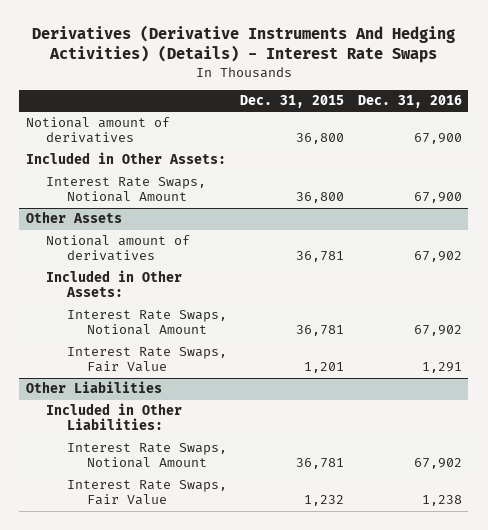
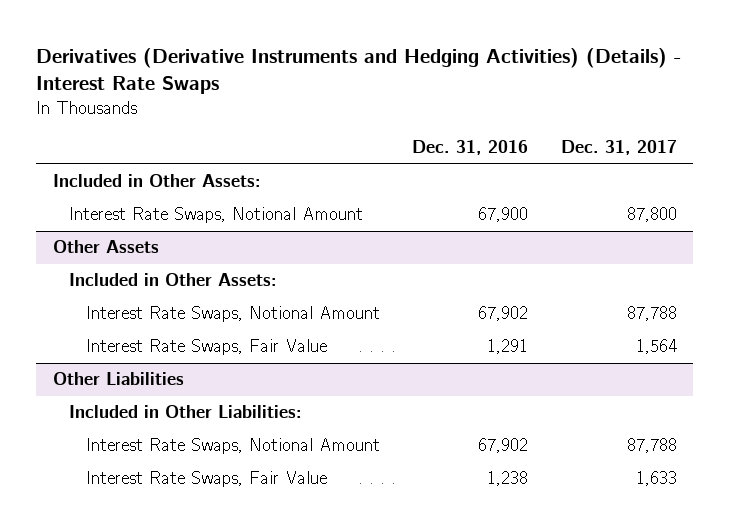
[31,25,455,64] Derivatives (Derivative Instruments And Hedging Activities) (Details) - Interest Rate Swaps -> [36,48,682,95] Derivatives (Derivative Instruments and Hedging Activities) (Details) - Interest Rate Swaps
[240,95,345,109] Dec. 31, 2015 -> none
none -> [560,140,677,156] Dec. 31, 2017
[25,117,170,144] Notional amount of derivatives -> none
[46,235,191,262] Notional amount of derivatives -> none

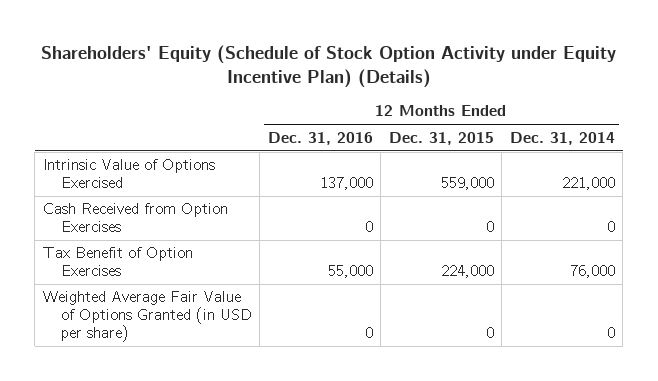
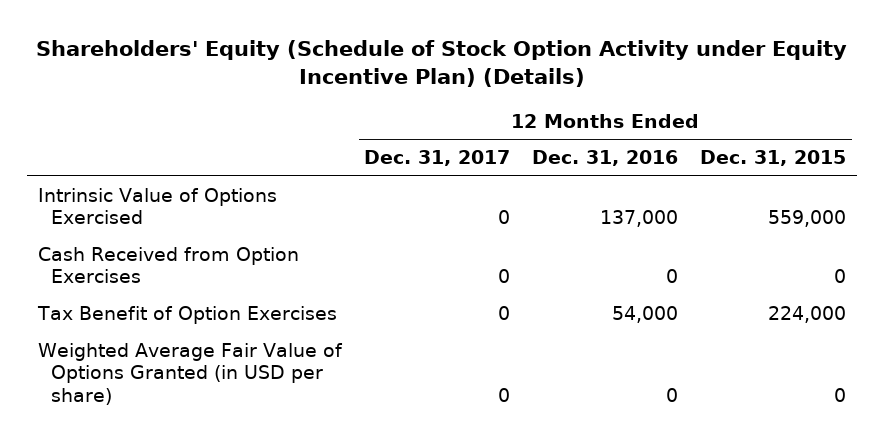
[509,131,615,145] Dec. 31, 2014 -> none
none -> [364,150,511,167] Dec. 31, 2017
[327,265,373,279] 55,000 -> [612,305,679,323] 54,000

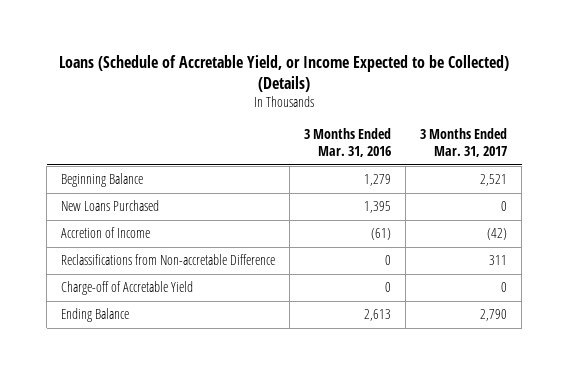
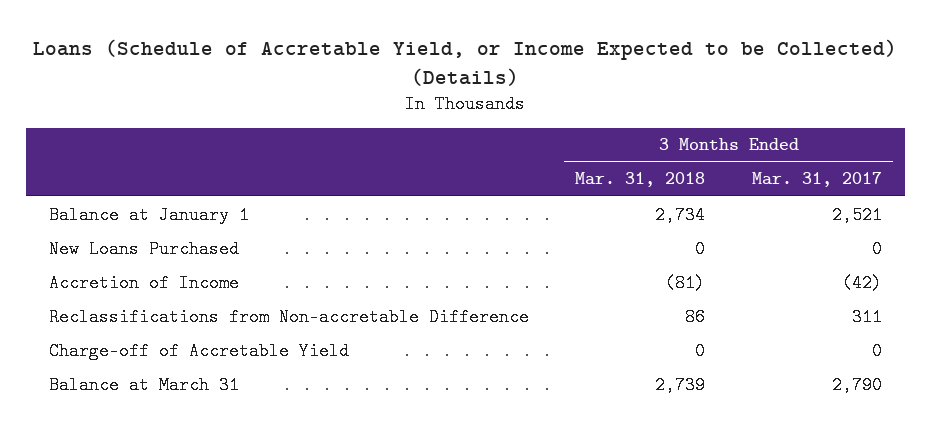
[304,127,392,157] 3 Months Ended Mar. 31, 2016 -> none
none -> [575,172,706,188] Mar. 31, 2018
[61,173,144,188] Beginning Balance -> [49,205,250,224] Balance at January 1
[61,308,130,323] Ending Balance -> [49,375,240,394] Balance at March 31

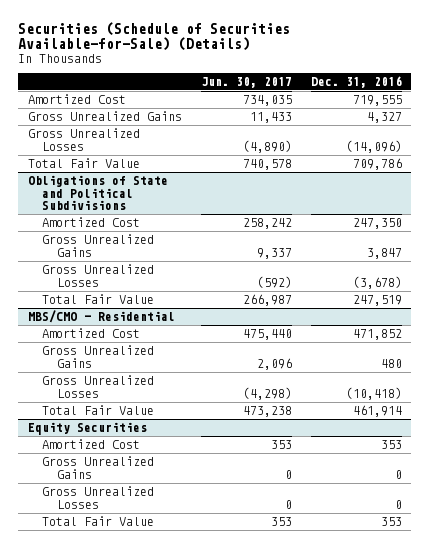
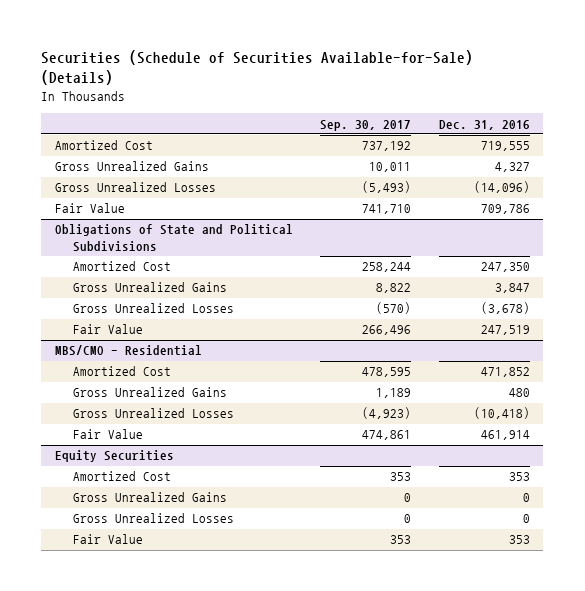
[200,76,292,88] Jun. 30, 2017 -> none
none -> [320,119,412,131] Sep. 30, 2017
[27,158,140,169] Total Fair Value -> [54,203,125,214] Fair Value
[42,294,155,305] Total Fair Value -> [73,324,144,335] Fair Value
[42,405,155,416] Total Fair Value -> [73,429,144,440] Fair Value
[42,516,155,527] Total Fair Value -> [73,534,144,545] Fair Value

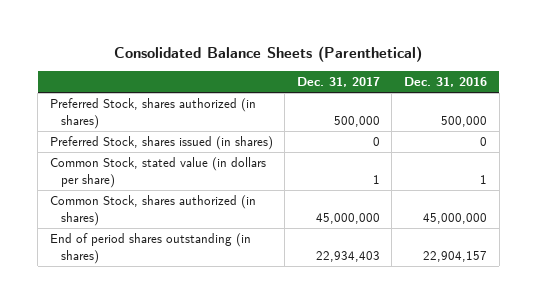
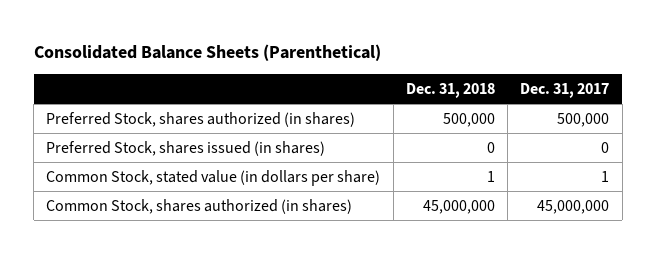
[404,77,488,88] Dec. 31, 2016 -> none
none -> [405,82,495,98] Dec. 31, 2018
[49,233,251,264] End of period shares outstanding (in shares) -> none

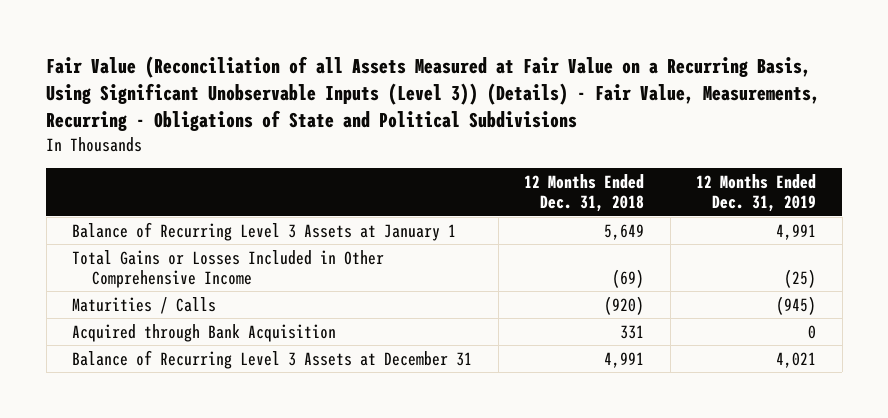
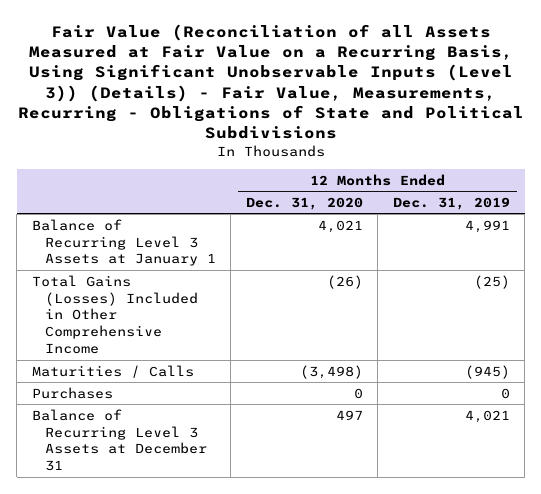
[524,173,645,213] 12 Months Ended Dec. 31, 2018 -> none
none -> [245,196,363,210] Dec. 31, 2020
[72,249,385,288] Total Gains or Losses Included in Other Comprehensive Income -> [31,274,198,354] Total Gains (Losses) Included in Other Comprehensive Income
[72,323,337,342] Acquired through Bank Acquisition -> [31,386,113,399] Purchases

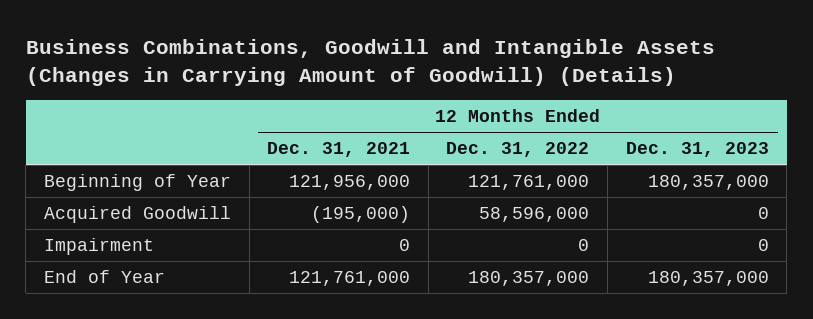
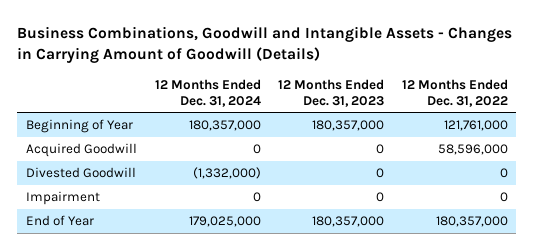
[25,39,715,87] Business Combinations, Goodwill and Intangible Assets (Changes in Carrying Amount of Goodwill) (Details) -> [17,26,513,64] Business Combinations, Goodwill and Intangible Assets - Changes in Carrying Amount of Goodwill (Details)
[267,142,411,158] Dec. 31, 2021 -> none
none -> [154,78,261,107] 12 Months Ended Dec. 31, 2024
none -> [26,167,137,179] Divested Goodwill

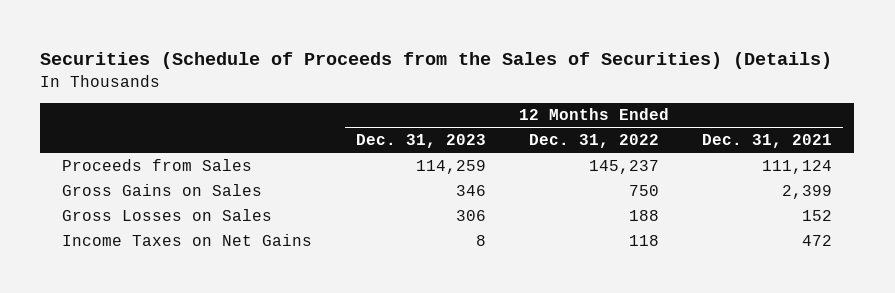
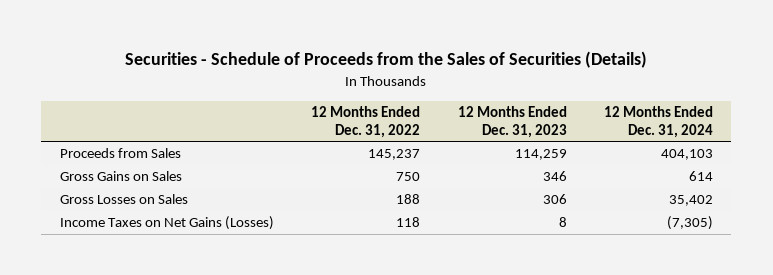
[40,52,833,70] Securities (Schedule of Proceeds from the Sales of Securities) (Details) -> [125,51,648,69] Securities - Schedule of Proceeds from the Sales of Securities (Details)
[702,134,833,149] Dec. 31, 2021 -> none
none -> [603,106,713,138] 12 Months Ended Dec. 31, 2024
[62,233,313,246] Income Taxes on Net Gains -> [60,216,275,231] Income Taxes on Net Gains (Losses)

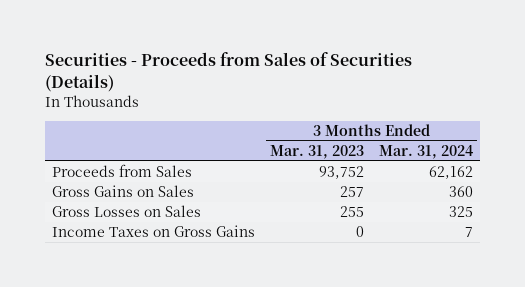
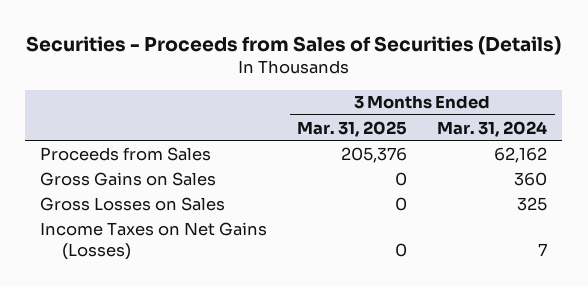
[270,144,365,159] Mar. 31, 2023 -> none
none -> [297,120,408,137] Mar. 31, 2025
[52,225,256,238] Income Taxes on Gross Gains -> [40,221,268,260] Income Taxes on Net Gains (Losses)

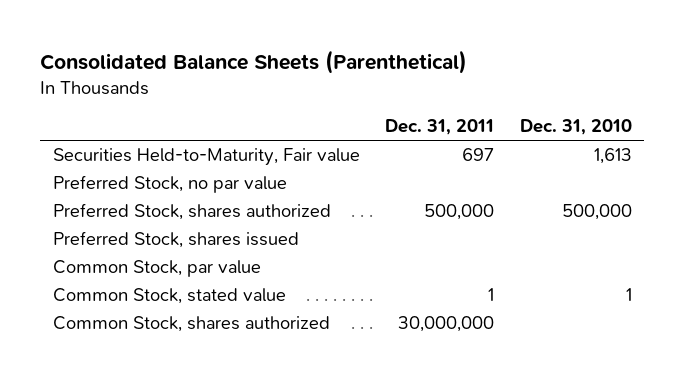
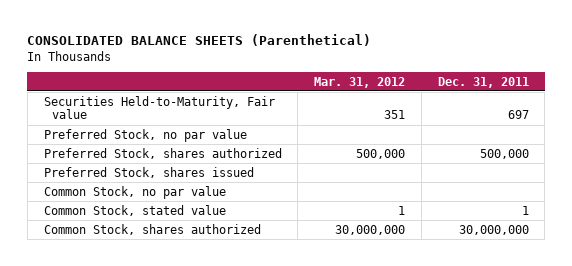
[40,49,468,74] Consolidated Balance Sheets (Parenthetical) -> [27,34,372,47] CONSOLIDATED BALANCE SHEETS (Parenthetical)
[519,119,632,136] Dec. 31, 2010 -> none
none -> [314,76,406,88] Mar. 31, 2012
[52,260,261,278] Common Stock, par value -> [43,185,226,199] Common Stock, no par value

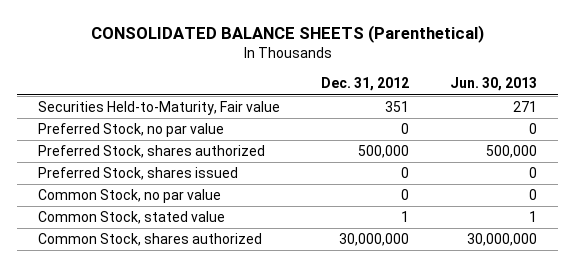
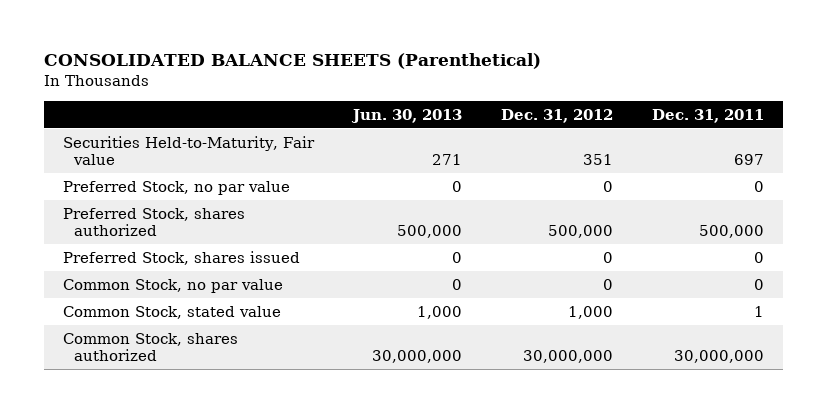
none -> [651,108,764,123] Dec. 31, 2011
[401,211,410,223] 1 -> [567,305,613,319] 1,000
[529,211,538,223] 1 -> [416,305,462,319] 1,000

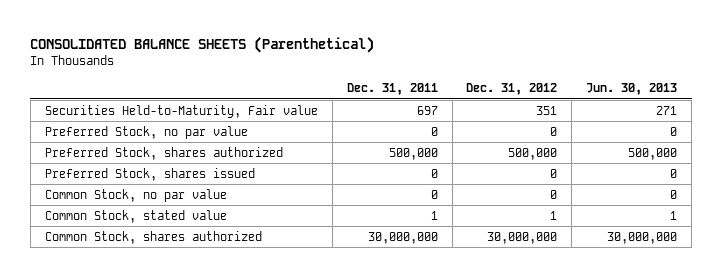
[416,305,462,319] 1,000 -> [670,210,678,220] 1
[567,305,613,319] 1,000 -> [550,210,558,220] 1

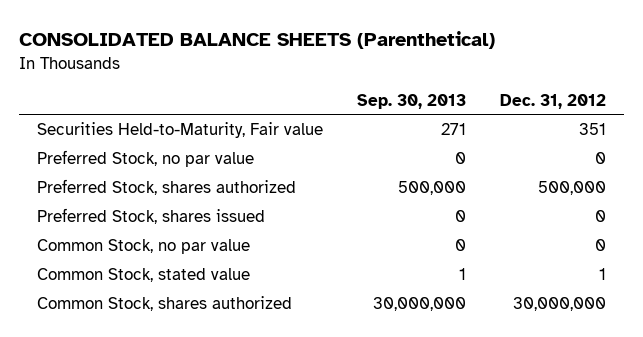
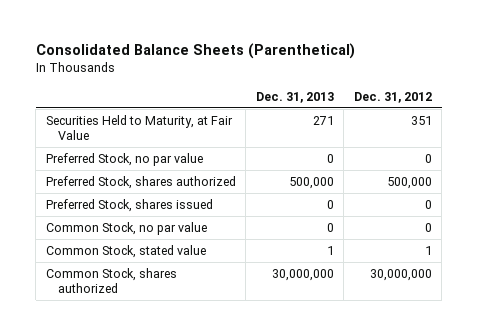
[19,30,496,49] CONSOLIDATED BALANCE SHEETS (Parenthetical) -> [35,43,355,60] Consolidated Balance Sheets (Parenthetical)
[357,93,467,109] Sep. 30, 2013 -> none
none -> [255,91,334,103] Dec. 31, 2013
[36,122,323,139] Securities Held-to-Maturity, Fair value -> [45,115,233,140] Securities Held to Maturity, at Fair Value

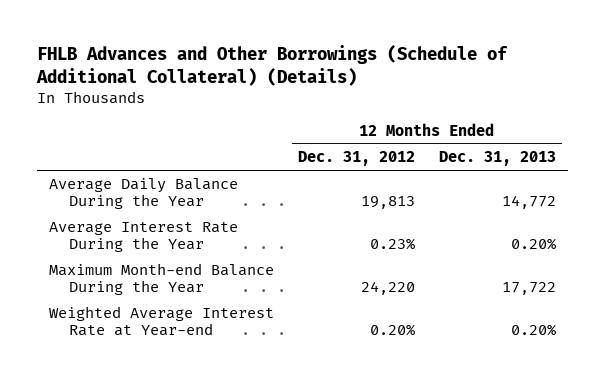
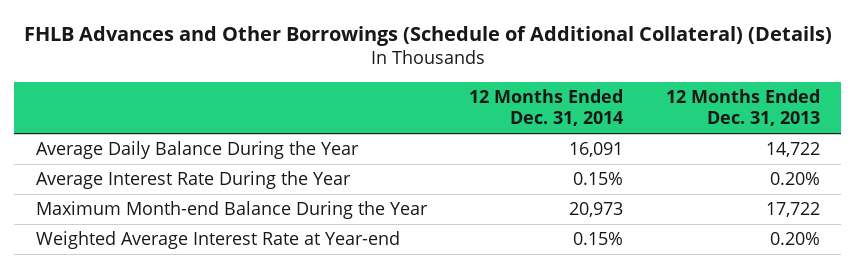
[297,151,415,167] Dec. 31, 2012 -> none
none -> [469,89,624,127] 12 Months Ended Dec. 31, 2014
[502,195,557,210] 14,772 -> [766,142,821,158] 14,722

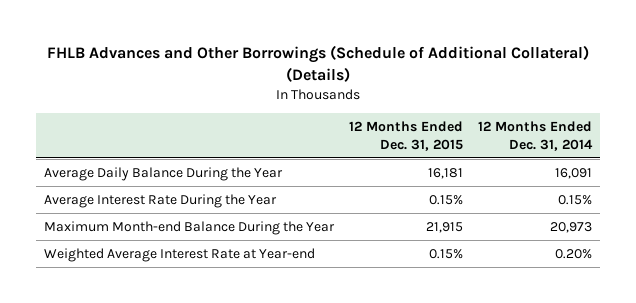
[666,89,821,127] 12 Months Ended Dec. 31, 2013 -> none
none -> [348,120,463,151] 12 Months Ended Dec. 31, 2015
[573,232,624,246] 0.15% -> [555,249,593,260] 0.20%

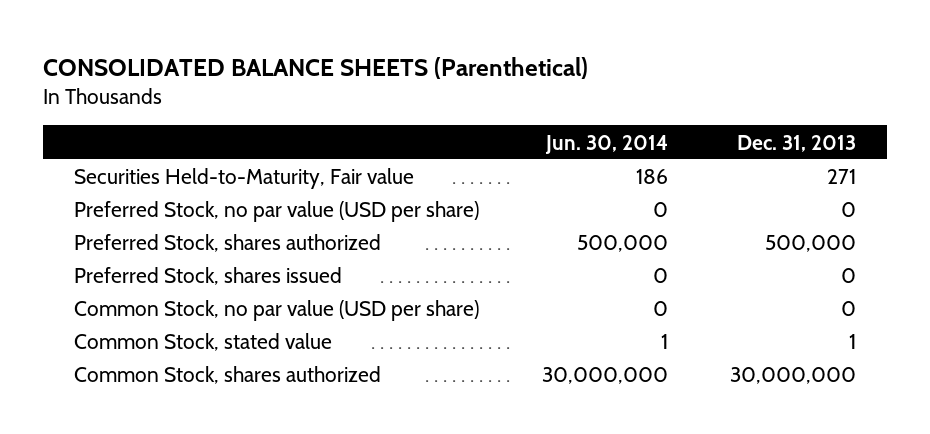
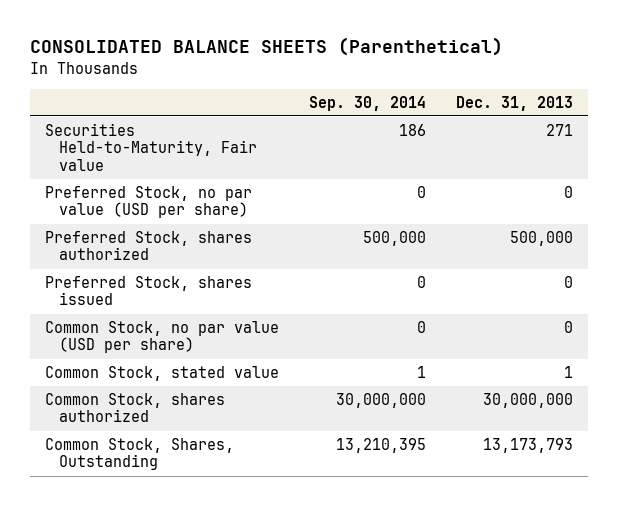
[544,134,668,154] Jun. 30, 2014 -> none
none -> [309,95,427,111] Sep. 30, 2014
none -> [44,438,234,471] Common Stock, Shares, Outstanding

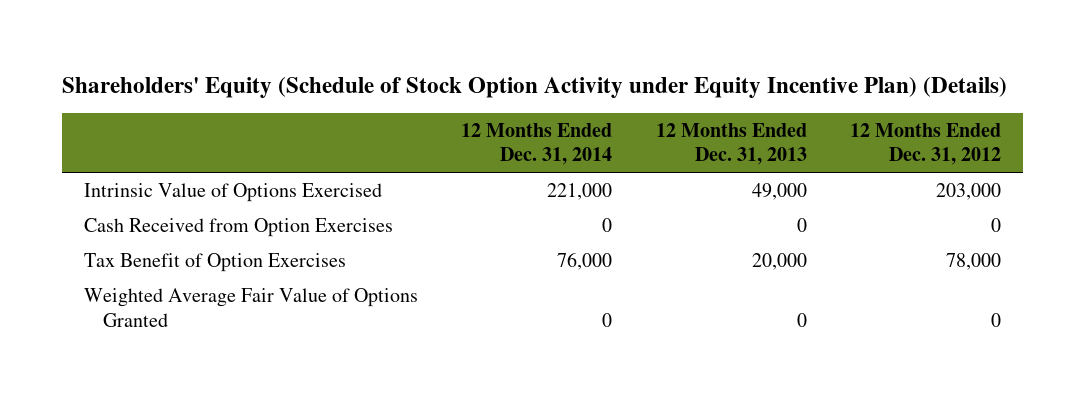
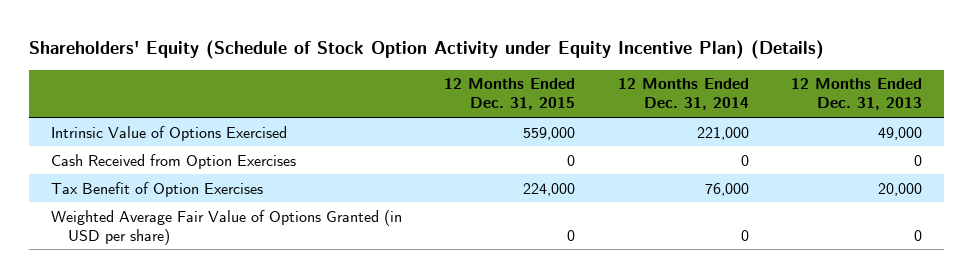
[850,122,1002,166] 12 Months Ended Dec. 31, 2012 -> none
none -> [444,78,576,111] 12 Months Ended Dec. 31, 2015
[83,287,418,327] Weighted Average Fair Value of Options Granted -> [50,209,402,245] Weighted Average Fair Value of Options Granted (in USD per share)

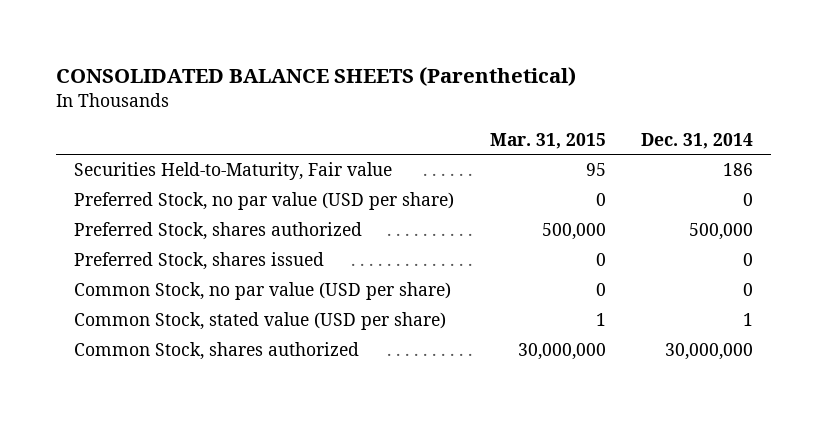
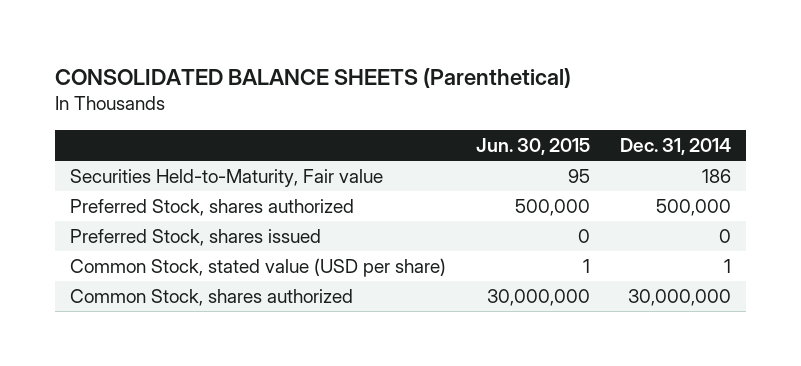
[489,133,606,150] Mar. 31, 2015 -> none
none -> [476,137,591,155] Jun. 30, 2015
[73,192,454,211] Preferred Stock, no par value (USD per share) -> none
[73,282,451,301] Common Stock, no par value (USD per share) -> none

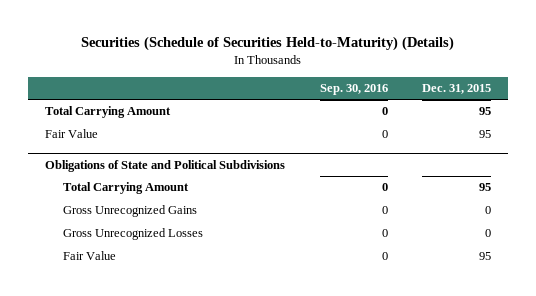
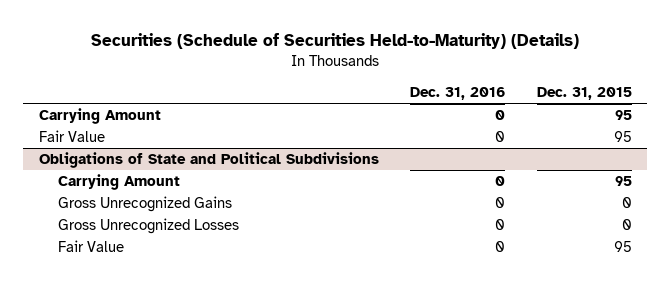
[319,83,388,95] Sep. 30, 2016 -> none
none -> [410,87,506,101] Dec. 31, 2016
[44,106,171,119] Total Carrying Amount -> [38,108,161,125] Carrying Amount
[62,182,189,195] Total Carrying Amount -> [57,174,180,191] Carrying Amount

